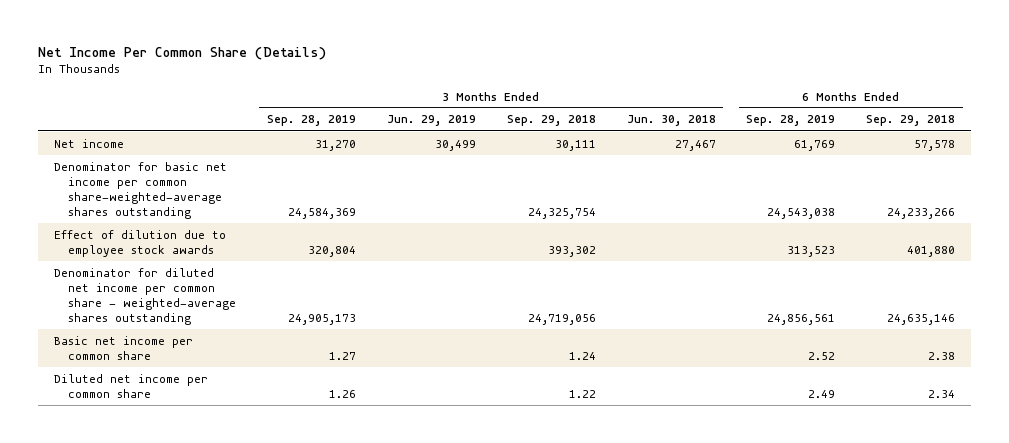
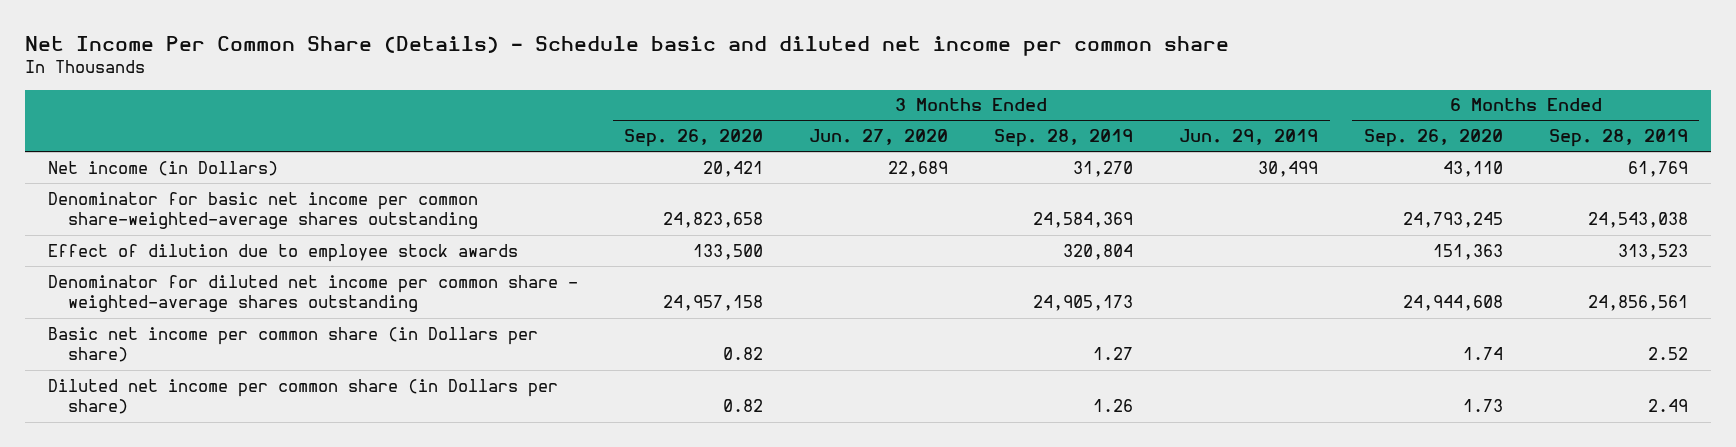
[38,46,327,60] Net Income Per Common Share (Details) -> [25,35,1230,56] Net Income Per Common Share (Details) - Schedule basic and diluted net income per common share
[506,115,596,127] Sep. 29, 2018 -> none
[626,115,716,127] Jun. 30, 2018 -> none
[866,115,956,127] Sep. 29, 2018 -> none
none -> [624,129,764,148] Sep. 26, 2020
none -> [809,129,949,146] Jun. 27, 2020
none -> [1363,129,1503,148] Sep. 26, 2020
[53,138,124,148] Net income -> [48,160,279,176] Net income (in Dollars)
[53,335,193,360] Basic net income per common share -> [48,326,539,363] Basic net income per common share (in Dollars per share)
[53,373,208,398] Diluted net income per common share -> [48,378,559,415] Diluted net income per common share (in Dollars per share)

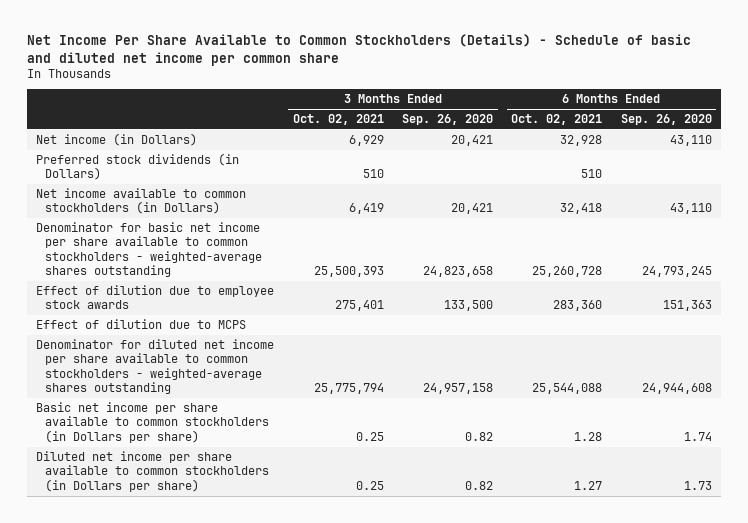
[25,35,1230,56] Net Income Per Common Share (Details) - Schedule basic and diluted net income per common share -> [27,33,692,66] Net Income Per Share Available to Common Stockholders (Details) - Schedule of basic and diluted net income per common share
[809,129,949,146] Jun. 27, 2020 -> none
[994,129,1134,148] Sep. 28, 2019 -> none
[1179,129,1319,146] Jun. 29, 2019 -> none
[1548,129,1688,148] Sep. 28, 2019 -> none
none -> [292,114,384,126] Oct. 02, 2021
none -> [511,114,603,126] Oct. 02, 2021
none -> [36,153,240,181] Preferred stock dividends (in Dollars)
none -> [36,188,247,215] Net income available to common stockholders (in Dollars)
[48,191,479,230] Denominator for basic net income per common share-weighted-average shares outstanding -> [36,222,263,278] Denominator for basic net income per share available to common stockholders - weighted-average shares outstanding
none -> [36,319,247,330] Effect of dilution due to MCPS
[48,274,579,313] Denominator for diluted net income per common share - weighted-average shares outstanding -> [36,339,275,395] Denominator for diluted net income per share available to common stockholders - weighted-average shares outstanding
[48,326,539,363] Basic net income per common share (in Dollars per share) -> [36,402,270,443] Basic net income per share available to common stockholders (in Dollars per share)
[48,378,559,415] Diluted net income per common share (in Dollars per share) -> [36,451,270,492] Diluted net income per share available to common stockholders (in Dollars per share)

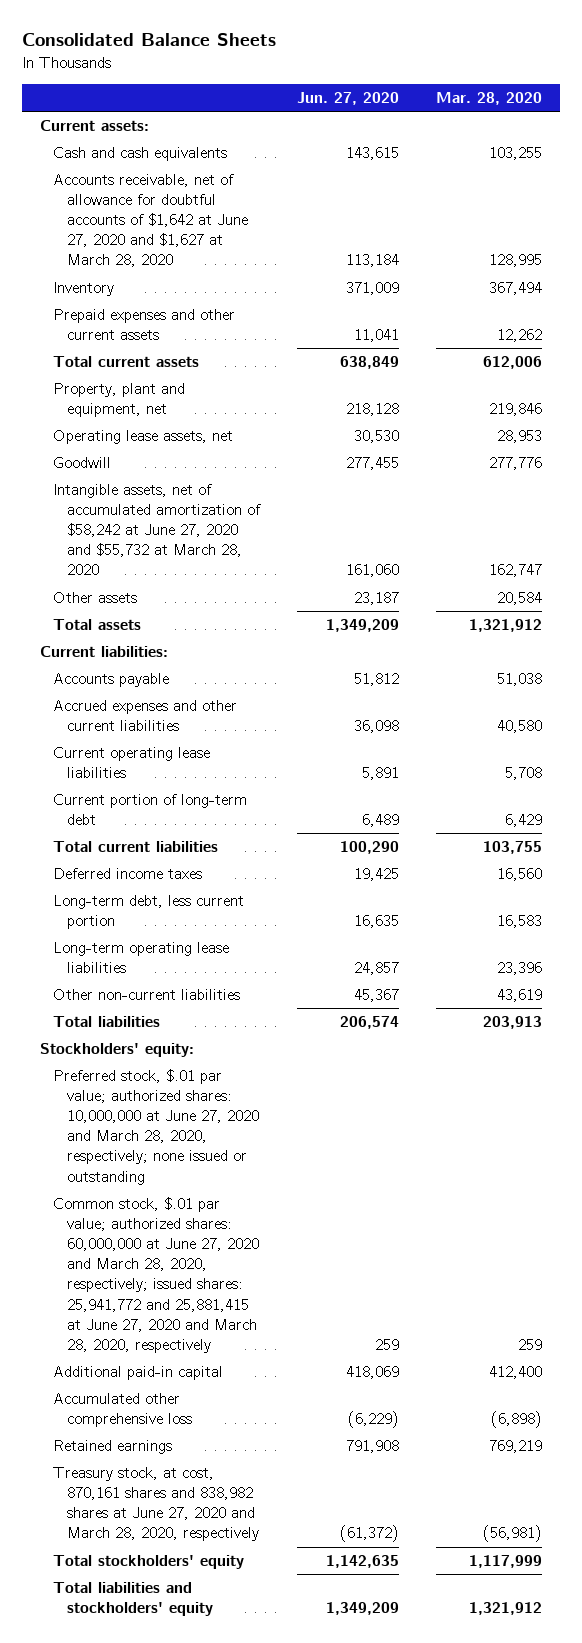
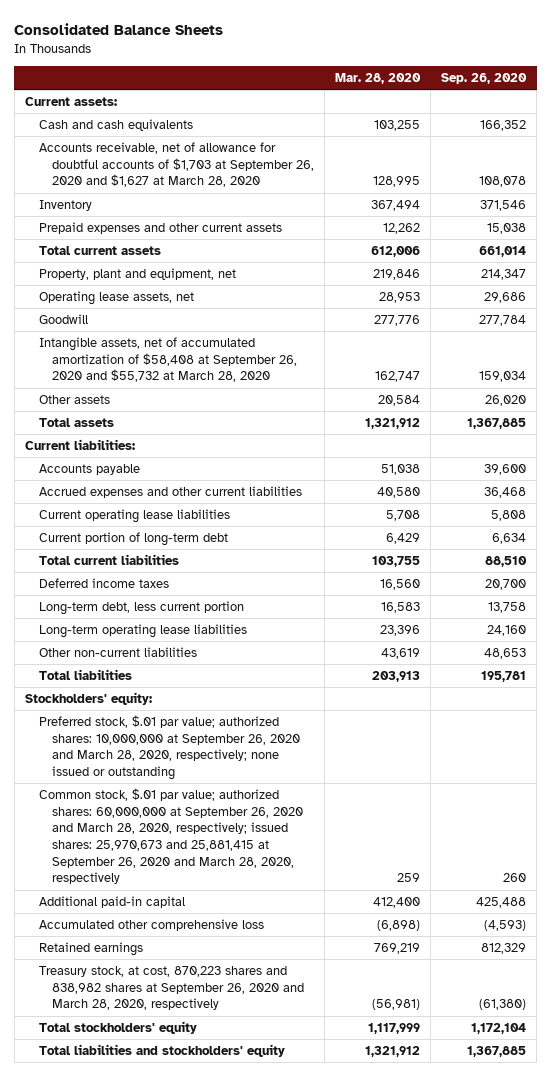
[296,92,399,106] Jun. 27, 2020 -> none
none -> [441,72,528,84] Sep. 26, 2020
[53,174,248,268] Accounts receivable, net of allowance for doubtful accounts of $1,642 at June 27, 2020 and $1,627 at March 28, 2020 -> [38,142,315,188] Accounts receivable, net of allowance for doubtful accounts of $1,703 at September 26, 2020 and $1,627 at March 28, 2020
[53,484,261,576] Intangible assets, net of accumulated amortization of $58,242 at June 27, 2020 and $55,732 at March 28, 2020 -> [38,337,298,383] Intangible assets, net of accumulated amortization of $58,408 at September 26, 2020 and $55,732 at March 28, 2020
[53,1069,259,1185] Preferred stock, $.01 par value; authorized shares: 10,000,000 at June 27, 2020 and March 28, 2020, respectively; none issued or outstanding -> [38,715,301,781] Preferred stock, $.01 par value; authorized shares: 10,000,000 at September 26, 2020 and March 28, 2020, respectively; none issued or outstanding
[53,1197,259,1353] Common stock, $.01 par value; authorized shares: 60,000,000 at June 27, 2020 and March 28, 2020, respectively; issued shares: 25,941,772 and 25,881,415 at June 27, 2020 and March 28, 2020, respectively -> [38,788,304,885] Common stock, $.01 par value; authorized shares: 60,000,000 at September 26, 2020 and March 28, 2020, respectively; issued shares: 25,970,673 and 25,881,415 at September 26, 2020 and March 28, 2020, respectively
[53,1467,259,1542] Treasury stock, at cost, 870,161 shares and 838,982 shares at June 27, 2020 and March 28, 2020, respectively -> [38,966,305,1011] Treasury stock, at cost, 870,223 shares and 838,982 shares at September 26, 2020 and March 28, 2020, respectively

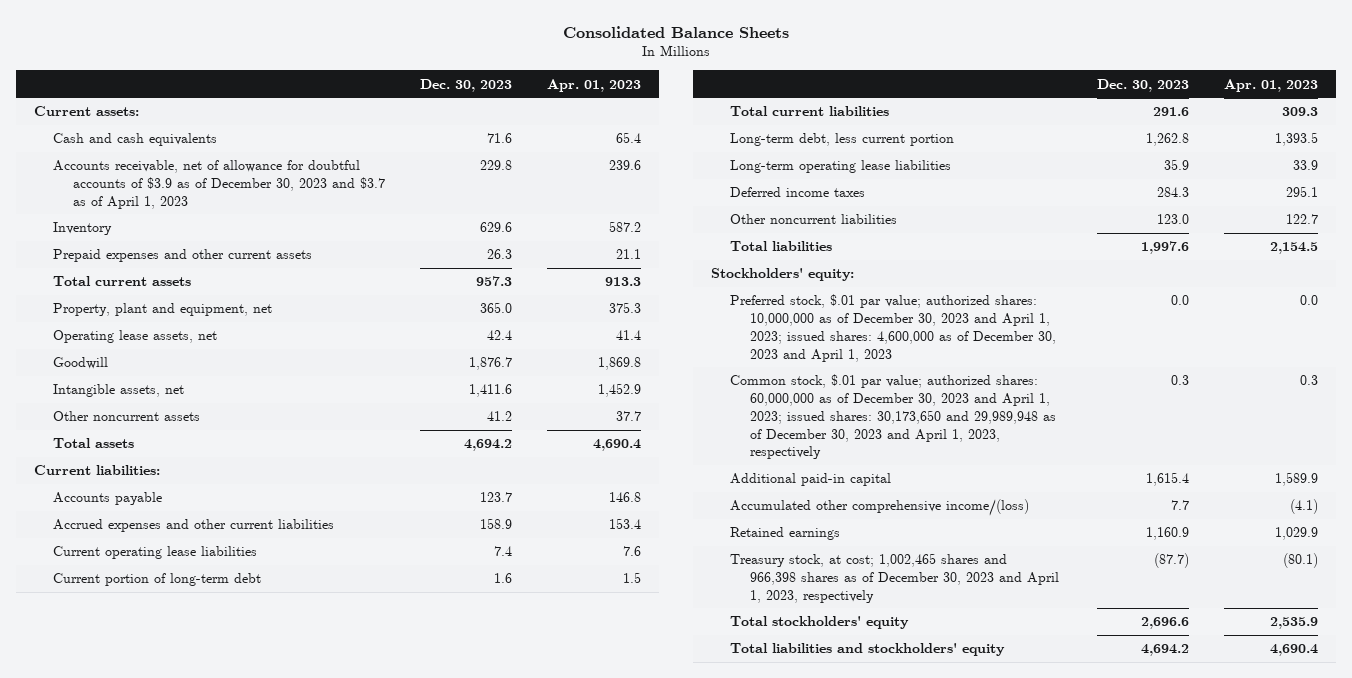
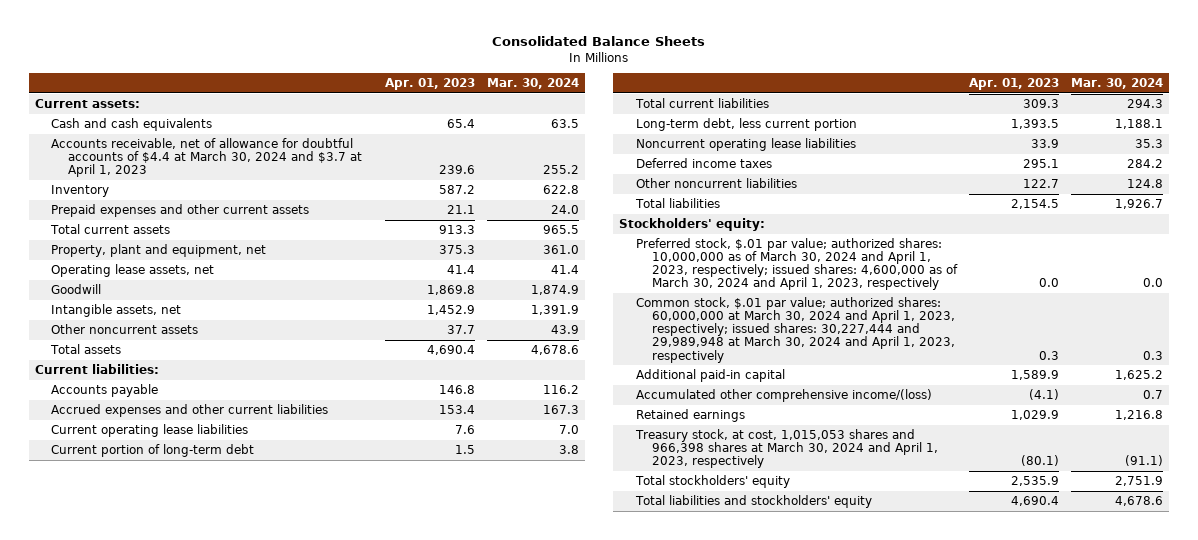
[420,78,513,92] Dec. 30, 2023 -> none
none -> [486,78,579,90] Mar. 30, 2024
[53,160,386,209] Accounts receivable, net of allowance for doubtful accounts of $3.9 as of December 30, 2023 and $3.7 as of April 1, 2023 -> [51,137,362,178] Accounts receivable, net of allowance for doubtful accounts of $4.4 at March 30, 2024 and $3.7 at April 1, 2023
[730,160,952,174] Long-term operating lease liabilities -> [635,137,856,151] Noncurrent operating lease liabilities
[730,294,1057,362] Preferred stock, $.01 par value; authorized shares: 10,000,000 as of December 30, 2023 and April 1, 2023; issued shares: 4,600,000 as of December 30, 2023 and April 1, 2023 -> [635,237,958,291] Preferred stock, $.01 par value; authorized shares: 10,000,000 as of March 30, 2024 and April 1, 2023, respectively; issued shares: 4,600,000 as of March 30, 2024 and April 1, 2023, respectively
[730,374,1057,460] Common stock, $.01 par value; authorized shares: 60,000,000 as of December 30, 2023 and April 1, 2023; issued shares: 30,173,650 and 29,989,948 as of December 30, 2023 and April 1, 2023, respectively -> [635,296,955,363] Common stock, $.01 par value; authorized shares: 60,000,000 at March 30, 2024 and April 1, 2023, respectively; issued shares: 30,227,444 and 29,989,948 at March 30, 2024 and April 1, 2023, respectively
[730,553,1060,603] Treasury stock, at cost; 1,002,465 shares and 966,398 shares as of December 30, 2023 and April 1, 2023, respectively -> [634,428,938,469] Treasury stock, at cost, 1,015,053 shares and 966,398 shares at March 30, 2024 and April 1, 2023, respectively

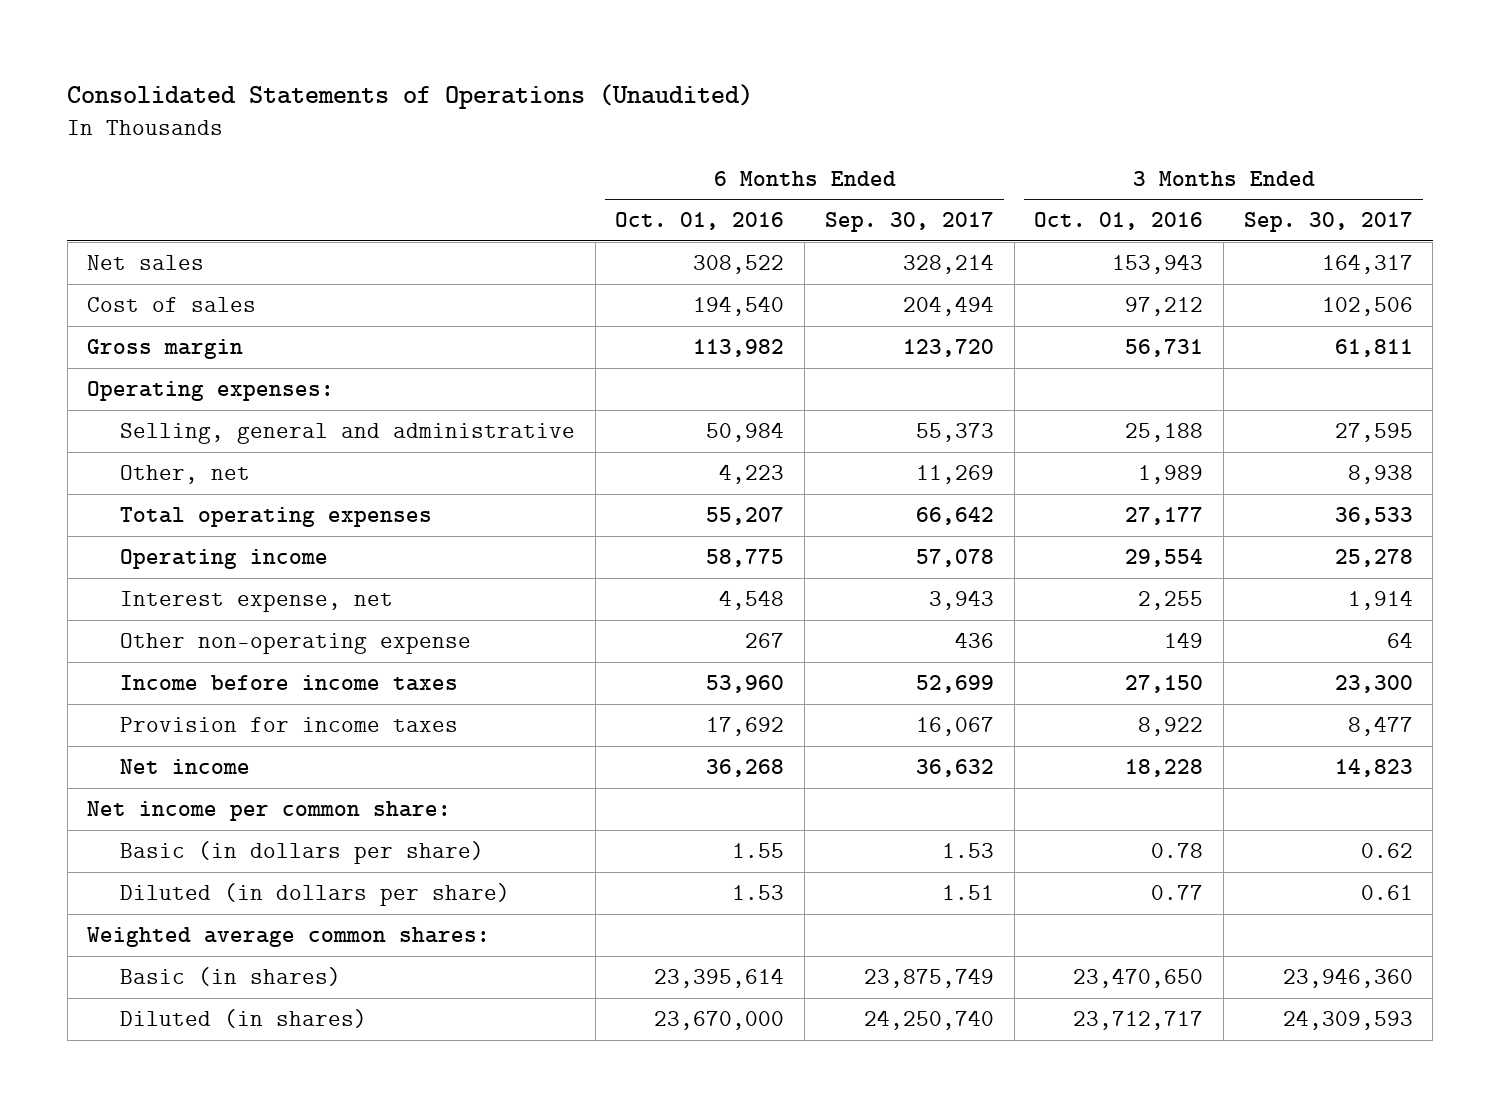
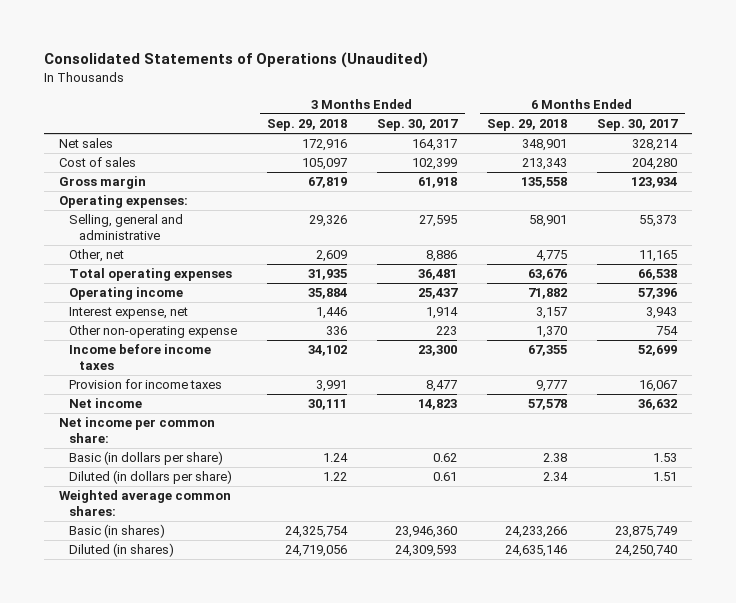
[615,212,785,231] Oct. 01, 2016 -> none
[1034,212,1204,231] Oct. 01, 2016 -> none
none -> [267,119,348,132] Sep. 29, 2018
none -> [487,119,568,132] Sep. 29, 2018
[902,295,994,316] 204,494 -> [632,158,678,171] 204,280
[1321,296,1413,316] 102,506 -> [412,158,458,171] 102,399
[902,338,994,357] 123,720 -> [631,177,678,189] 123,934
[1334,338,1413,357] 61,811 -> [418,177,458,189] 61,918
[915,464,994,484] 11,269 -> [639,250,678,263] 11,165
[1347,464,1413,484] 8,938 -> [426,250,458,263] 8,886
[915,506,994,525] 66,642 -> [638,269,678,281] 66,538
[1334,506,1413,525] 36,533 -> [418,269,458,281] 36,481
[915,548,994,567] 57,078 -> [638,288,678,300] 57,396
[1334,548,1413,567] 25,278 -> [418,288,459,300] 25,437
[954,631,994,648] 436 -> [656,326,679,336] 754
[1386,631,1413,648] 64 -> [436,326,458,336] 223

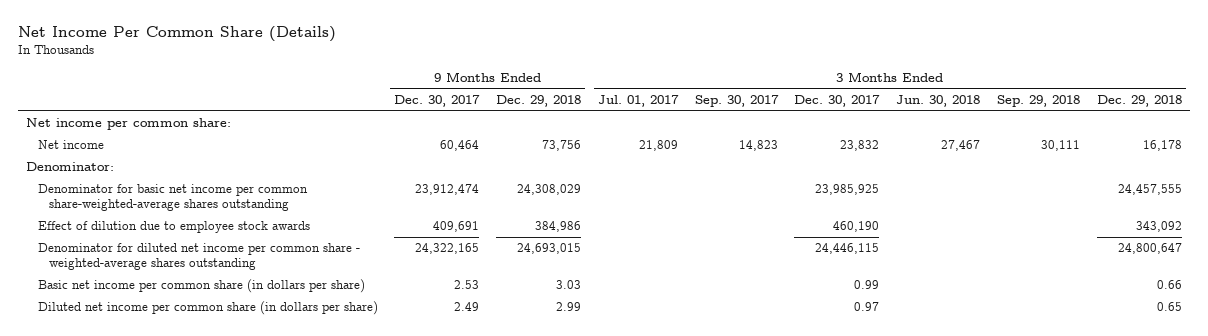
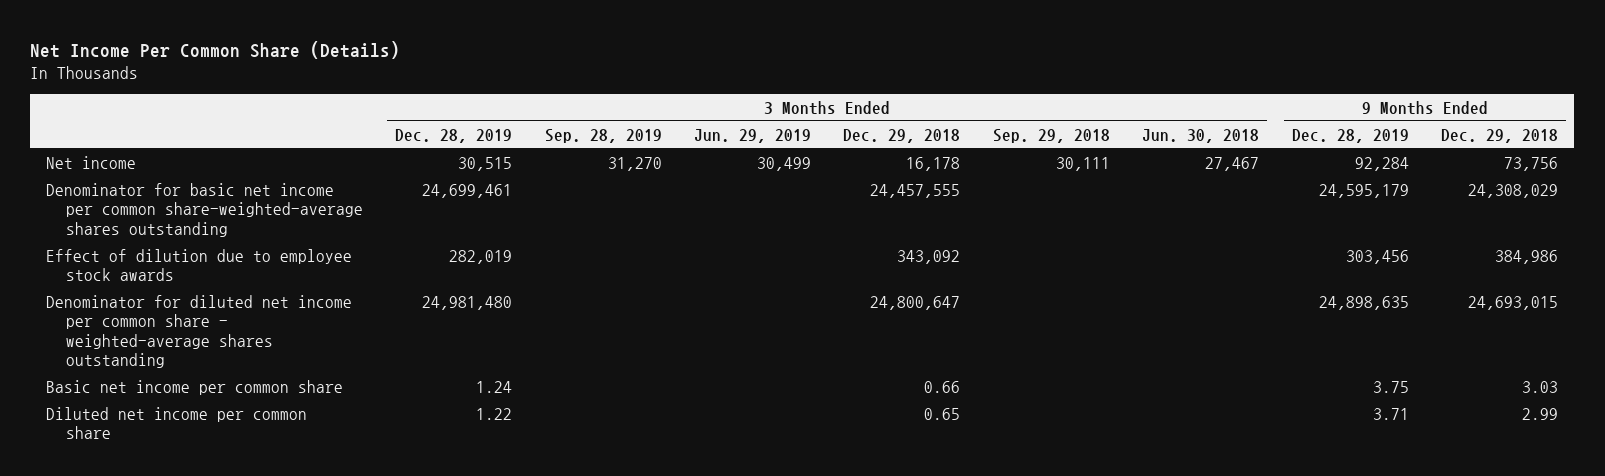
[394,94,481,107] Dec. 30, 2017 -> none
[597,94,679,107] Jul. 01, 2017 -> none
[694,94,779,107] Sep. 30, 2017 -> none
[794,94,881,107] Dec. 30, 2017 -> none
none -> [395,128,513,143] Dec. 28, 2019
none -> [544,128,662,143] Sep. 28, 2019
none -> [693,128,811,143] Jun. 29, 2019
none -> [1291,128,1409,143] Dec. 28, 2019
[26,118,232,131] Net income per common share: -> none
[26,162,115,172] Denominator: -> none
[37,279,365,294] Basic net income per common share (in dollars per share) -> [46,379,344,395] Basic net income per common share
[37,301,378,316] Diluted net income per common share (in dollars per share) -> [46,406,308,440] Diluted net income per common share

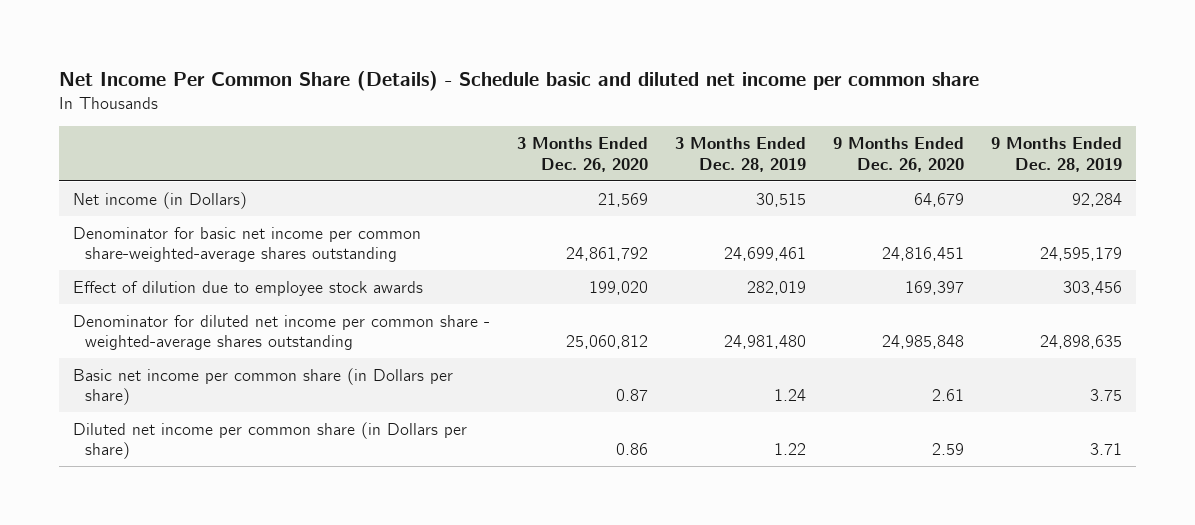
[30,40,401,59] Net Income Per Common Share (Details) -> [59,70,980,91] Net Income Per Common Share (Details) - Schedule basic and diluted net income per common share
[544,128,662,143] Sep. 28, 2019 -> none
[693,128,811,143] Jun. 29, 2019 -> none
[843,128,961,143] Dec. 29, 2018 -> none
[992,128,1110,143] Sep. 29, 2018 -> none
[1142,128,1260,143] Jun. 30, 2018 -> none
[1441,128,1559,143] Dec. 29, 2018 -> none
none -> [516,137,648,172] 3 Months Ended Dec. 26, 2020
none -> [833,137,965,172] 9 Months Ended Dec. 26, 2020
[46,155,137,169] Net income -> [72,191,247,209] Net income (in Dollars)
[46,379,344,395] Basic net income per common share -> [72,367,453,406] Basic net income per common share (in Dollars per share)
[46,406,308,440] Diluted net income per common share -> [72,421,467,460] Diluted net income per common share (in Dollars per share)

